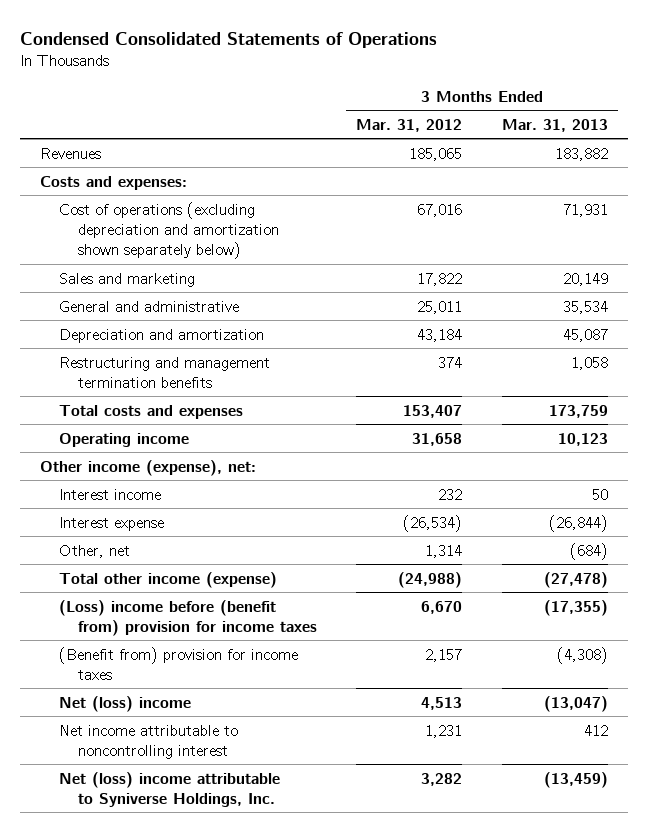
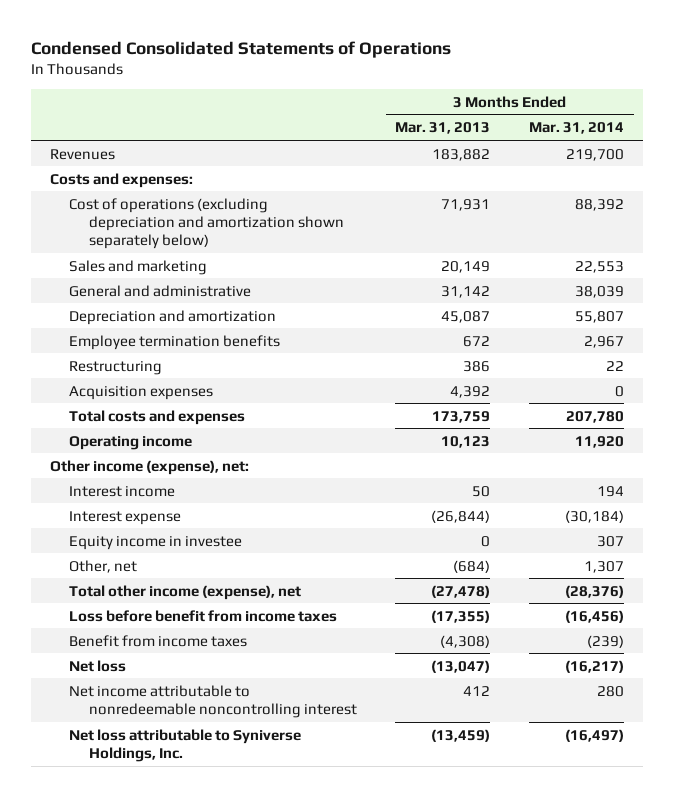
[356,118,463,132] Mar. 31, 2012 -> none
none -> [529,122,625,135] Mar. 31, 2014
[563,300,609,314] 35,534 -> [441,285,491,298] 31,142
none -> [69,334,281,350] Employee termination benefits
[58,356,270,388] Restructuring and management termination benefits -> [69,360,163,375] Restructuring
[571,356,609,370] 1,058 -> [463,360,491,372] 386
none -> [69,385,214,400] Acquisition expenses
none -> [69,535,243,550] Equity income in investee
[58,571,277,588] Total other income (expense) -> [69,584,302,600] Total other income (expense), net
[58,599,317,636] (Loss) income before (benefit from) provision for income taxes -> [69,609,338,622] Loss before benefit from income taxes
[58,646,298,680] (Benefit from) provision for income taxes -> [69,634,248,647] Benefit from income taxes
[58,695,191,712] Net (loss) income -> [69,659,127,672] Net loss
[58,724,238,759] Net income attributable to noncontrolling interest -> [69,684,357,718] Net income attributable to nonredeemable noncontrolling interest
[58,771,280,807] Net (loss) income attributable to Syniverse Holdings, Inc. -> [69,728,302,762] Net loss attributable to Syniverse Holdings, Inc.

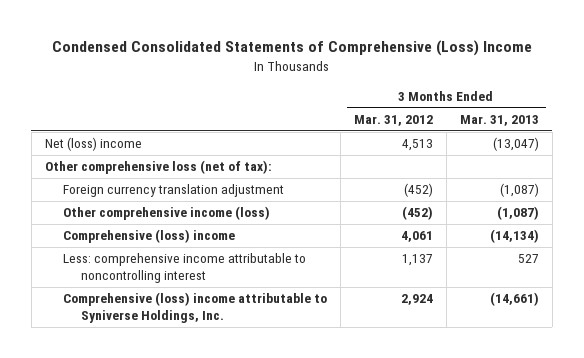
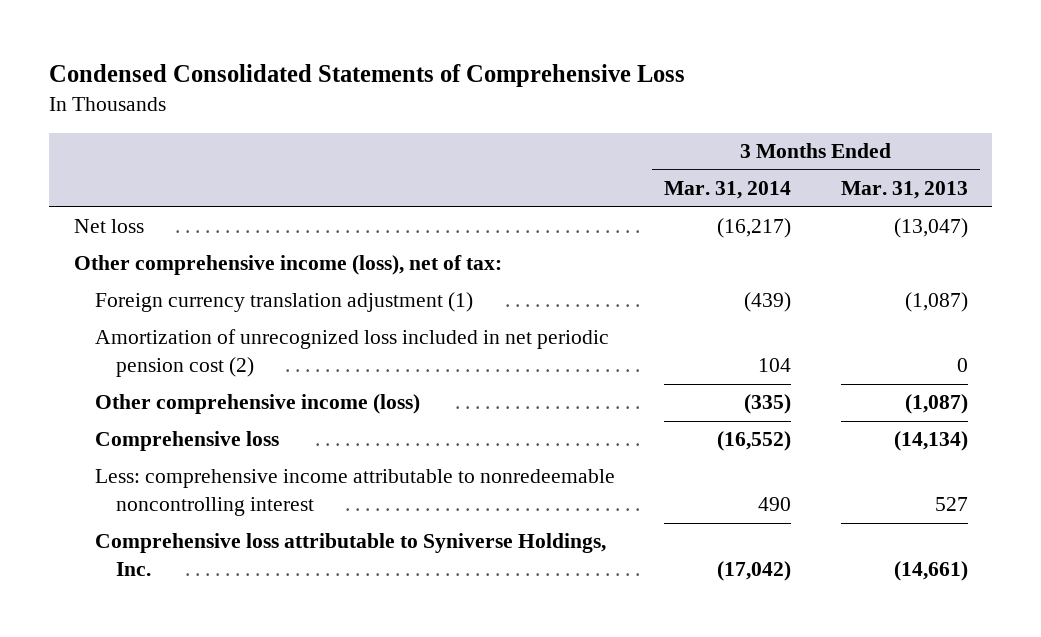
[51,40,532,57] Condensed Consolidated Statements of Comprehensive (Loss) Income -> [48,64,685,88] Condensed Consolidated Statements of Comprehensive Loss
[353,114,433,126] Mar. 31, 2012 -> none
none -> [664,181,792,200] Mar. 31, 2014
[44,137,142,152] Net (loss) income -> [73,219,144,234] Net loss
[44,160,272,175] Other comprehensive loss (net of tax): -> [73,255,502,276] Other comprehensive income (loss), net of tax:
[62,184,284,198] Foreign currency translation adjustment -> [94,292,473,313] Foreign currency translation adjustment (1)
none -> [94,329,609,378] Amortization of unrecognized loss included in net periodic pension cost (2)
[62,229,235,244] Comprehensive (loss) income -> [94,431,279,452] Comprehensive loss
[62,253,306,283] Less: comprehensive income attributable to noncontrolling interest -> [94,469,615,517] Less: comprehensive income attributable to nonredeemable noncontrolling interest
[62,292,327,323] Comprehensive (loss) income attributable to Syniverse Holdings, Inc. -> [94,533,606,577] Comprehensive loss attributable to Syniverse Holdings, Inc.

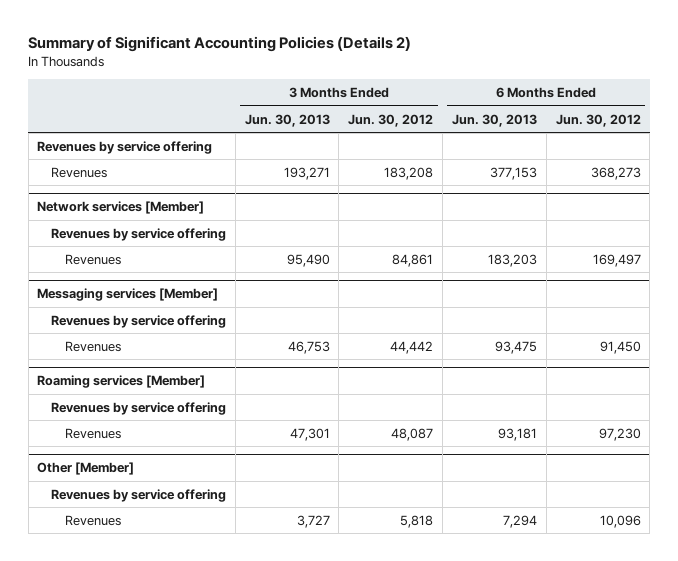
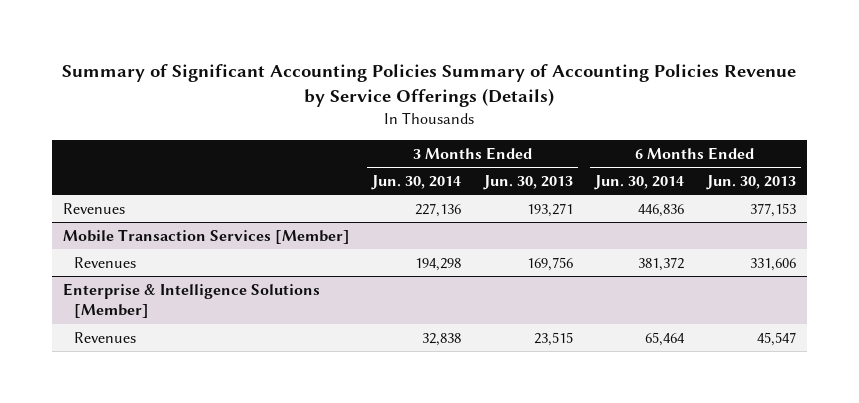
[28,36,412,53] Summary of Significant Accounting Policies (Details 2) -> [62,63,797,108] Summary of Significant Accounting Policies Summary of Accounting Policies Revenue by Service Offerings (Details)
[348,113,434,127] Jun. 30, 2012 -> none
[555,113,641,127] Jun. 30, 2012 -> none
none -> [371,174,462,190] Jun. 30, 2014
none -> [594,174,685,190] Jun. 30, 2014
[37,140,213,154] Revenues by service offering -> none
[37,201,205,215] Network services [Member] -> none
[51,227,227,241] Revenues by service offering -> none
[37,288,219,302] Messaging services [Member] -> none
[51,314,227,328] Revenues by service offering -> none
[37,375,206,389] Roaming services [Member] -> none
[51,401,227,415] Revenues by service offering -> none
[64,427,121,439] Revenues -> none
[37,462,135,476] Other [Member] -> none
[51,488,227,502] Revenues by service offering -> none
[64,514,121,526] Revenues -> none
none -> [62,228,350,244] Mobile Transaction Services [Member]
[286,253,330,267] 95,490 -> [526,256,573,271] 169,756
[487,253,537,267] 183,203 -> [749,257,796,271] 331,606
none -> [62,282,320,319] Enterprise & Intelligence Solutions [Member]
[287,340,330,354] 46,753 -> [533,331,573,346] 23,515
[494,340,537,354] 93,475 -> [756,331,796,346] 45,547

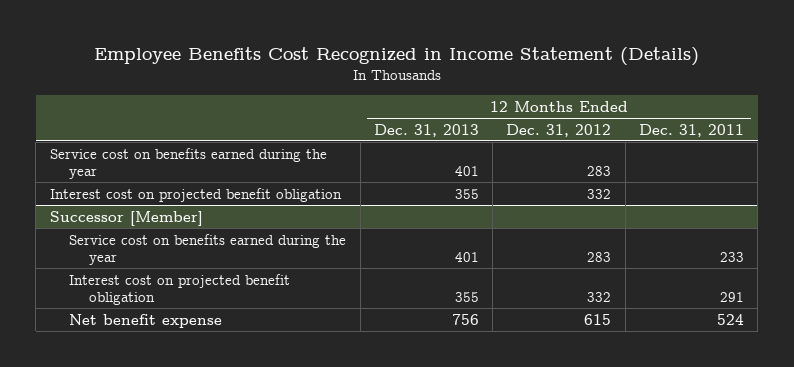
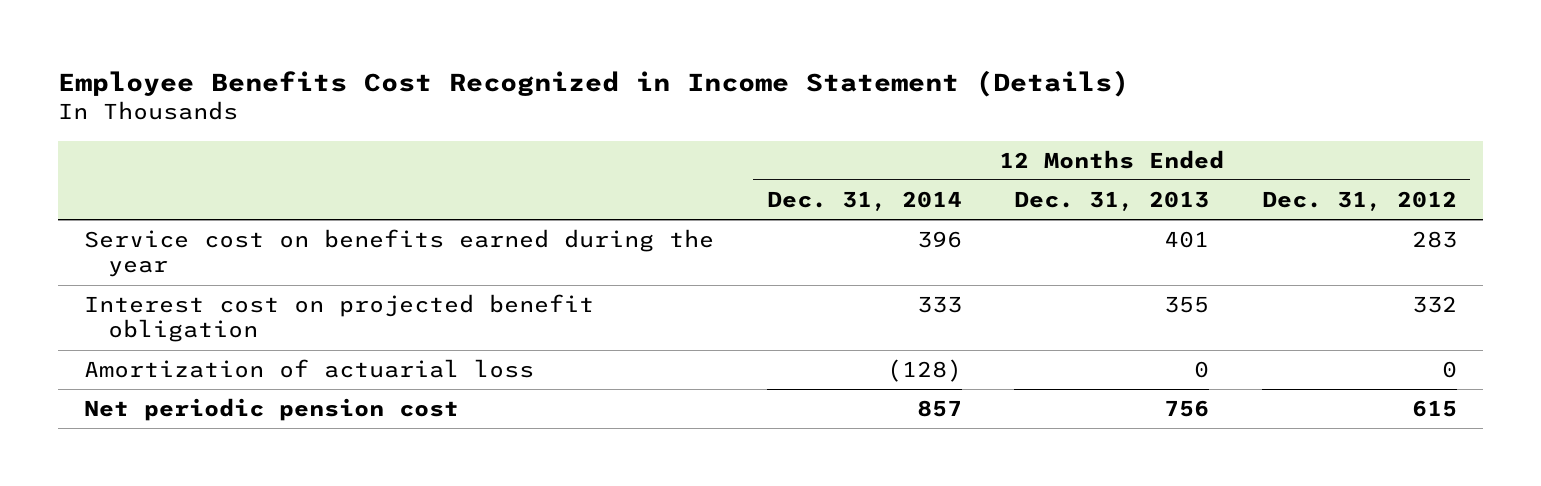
[638,123,744,137] Dec. 31, 2011 -> none
none -> [766,190,962,211] Dec. 31, 2014
[49,210,203,226] Successor [Member] -> none
[69,233,347,266] Service cost on benefits earned during the year -> none
[69,273,291,306] Interest cost on projected benefit obligation -> none
none -> [83,359,534,379] Amortization of actuarial loss
[69,313,223,328] Net benefit expense -> [83,398,459,422] Net periodic pension cost

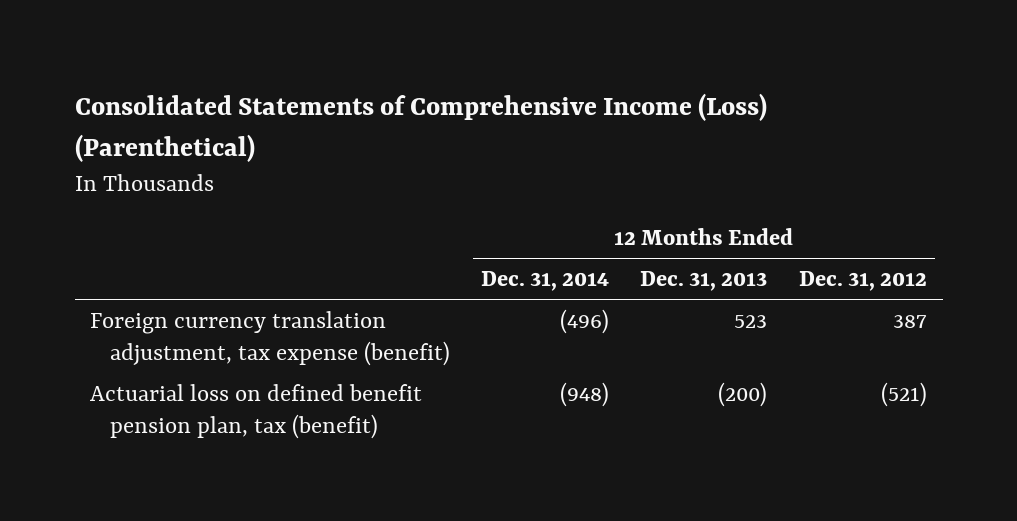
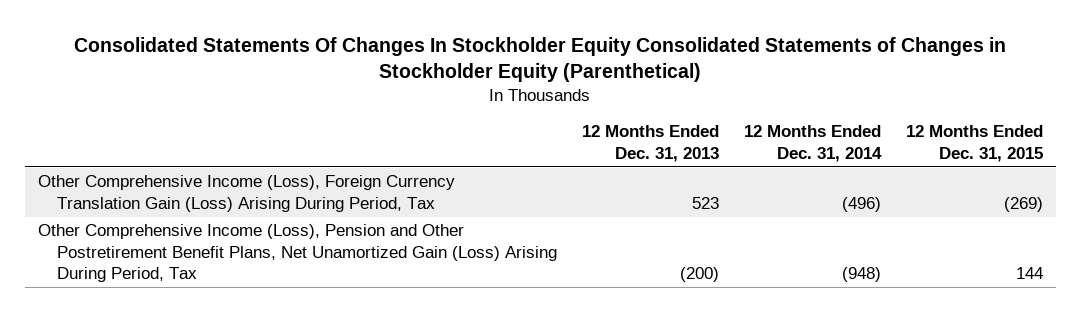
[74,93,767,162] Consolidated Statements of Comprehensive Income (Loss) (Parenthetical) -> [74,36,1007,83] Consolidated Statements Of Changes In Stockholder Equity Consolidated Statements of Changes in Stockholder Equity (Parenthetical)
[798,271,927,292] Dec. 31, 2012 -> none
none -> [905,125,1043,162] 12 Months Ended Dec. 31, 2015
[90,311,450,366] Foreign currency translation adjustment, tax expense (benefit) -> [37,175,455,212] Other Comprehensive Income (Loss), Foreign Currency Translation Gain (Loss) Arising During Period, Tax
[90,384,423,439] Actuarial loss on defined benefit pension plan, tax (benefit) -> [37,224,557,283] Other Comprehensive Income (Loss), Pension and Other Postretirement Benefit Plans, Net Unamortized Gain (Loss) Arising During Period, Tax

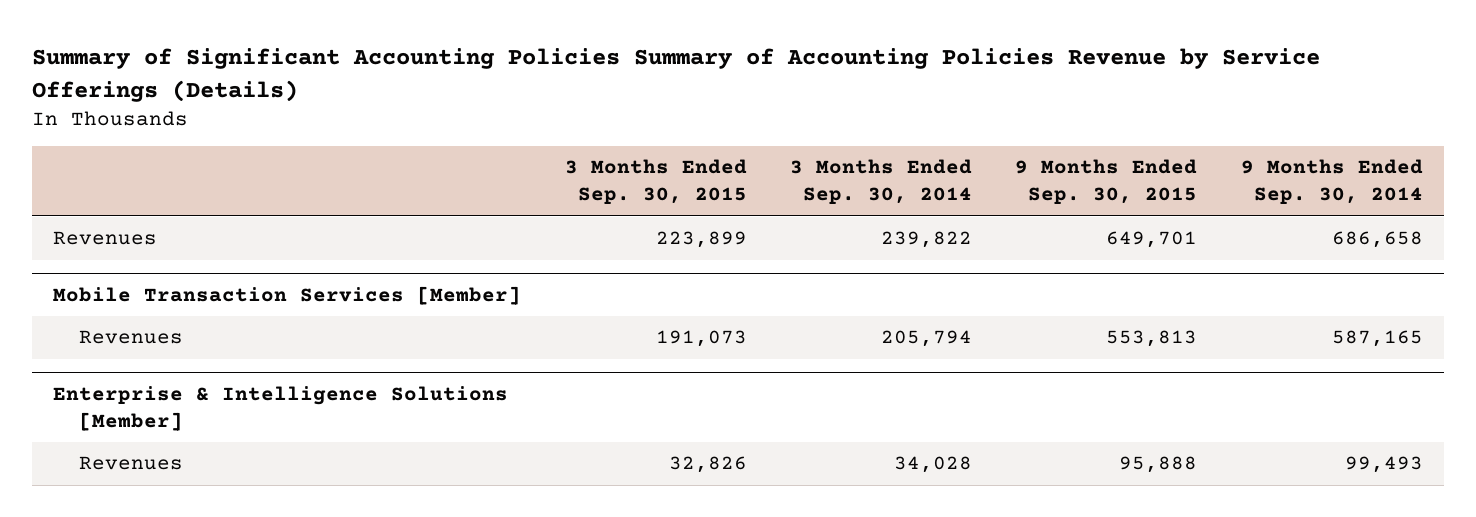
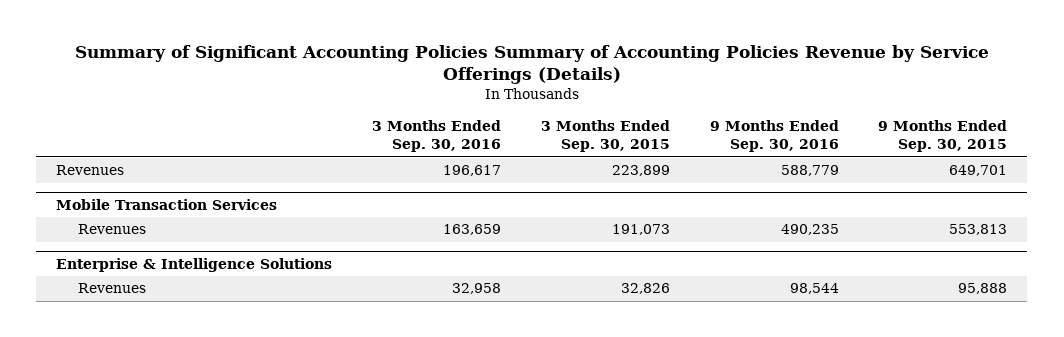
[789,159,972,205] 3 Months Ended Sep. 30, 2014 -> none
[1240,159,1423,205] 9 Months Ended Sep. 30, 2014 -> none
none -> [372,120,502,153] 3 Months Ended Sep. 30, 2016
none -> [709,120,839,153] 9 Months Ended Sep. 30, 2016
[53,285,522,305] Mobile Transaction Services [Member] -> [56,198,278,210] Mobile Transaction Services
[53,385,509,431] Enterprise & Intelligence Solutions [Member] -> [56,257,333,272] Enterprise & Intelligence Solutions

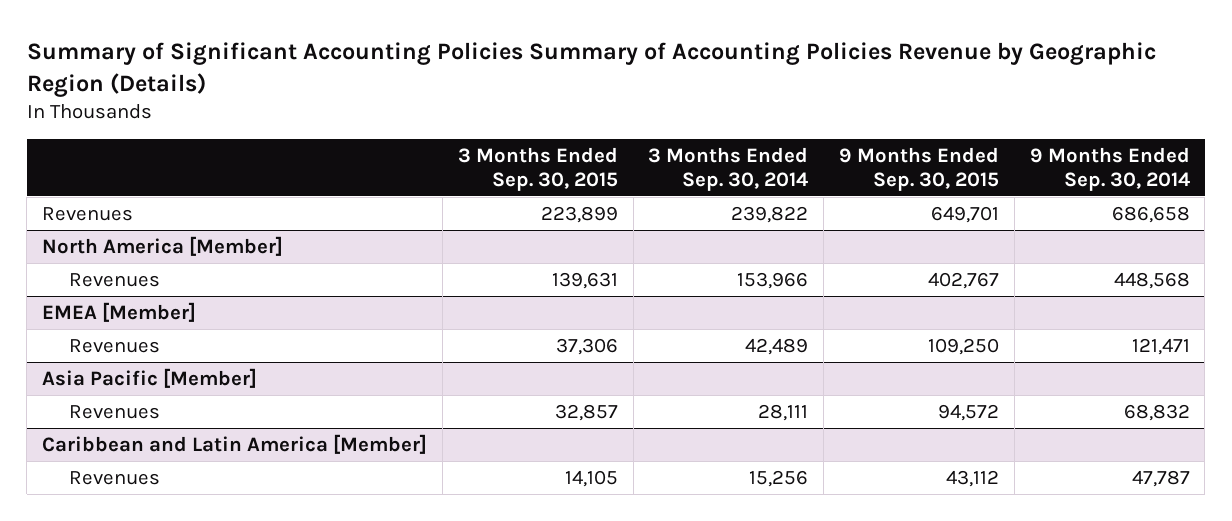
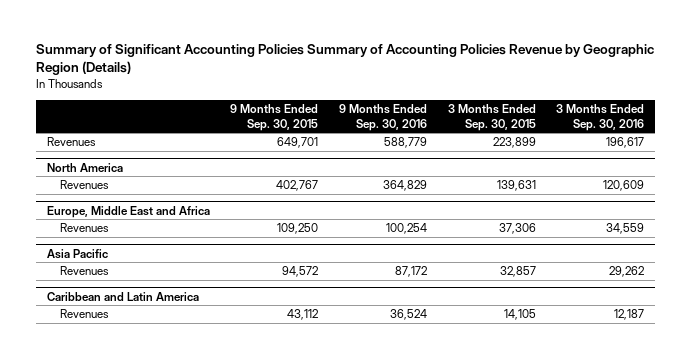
[648,146,809,191] 3 Months Ended Sep. 30, 2014 -> none
[1029,146,1190,191] 9 Months Ended Sep. 30, 2014 -> none
none -> [339,103,428,131] 9 Months Ended Sep. 30, 2016
none -> [556,103,645,131] 3 Months Ended Sep. 30, 2016
[42,236,284,257] North America [Member] -> [46,162,123,172] North America
[42,302,197,323] EMEA [Member] -> [46,205,210,218] Europe, Middle East and Africa
[42,368,258,389] Asia Pacific [Member] -> [46,248,108,259] Asia Pacific
[42,434,428,455] Caribbean and Latin America [Member] -> [46,291,199,301] Caribbean and Latin America

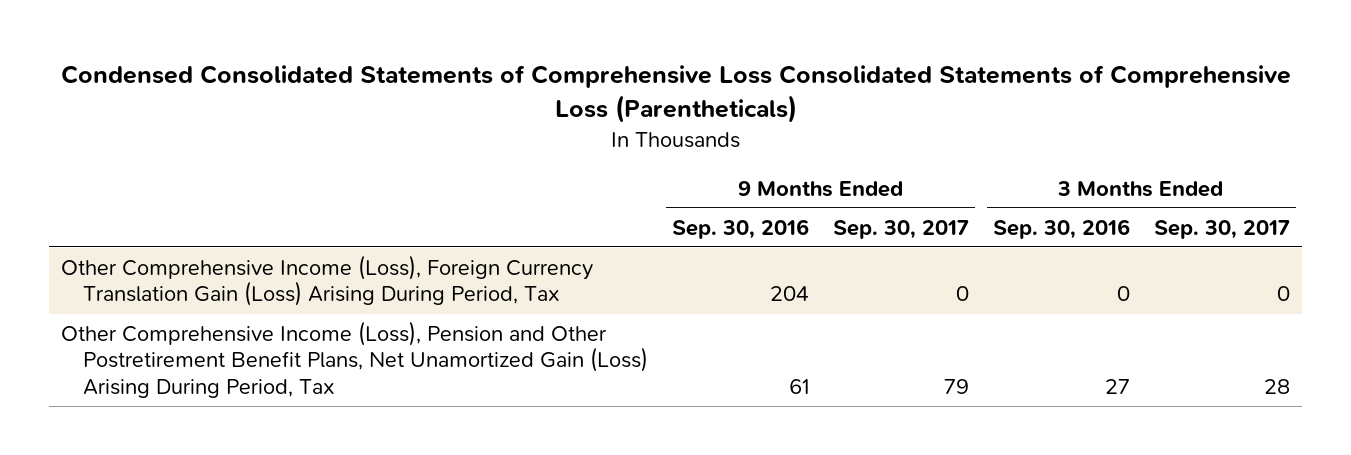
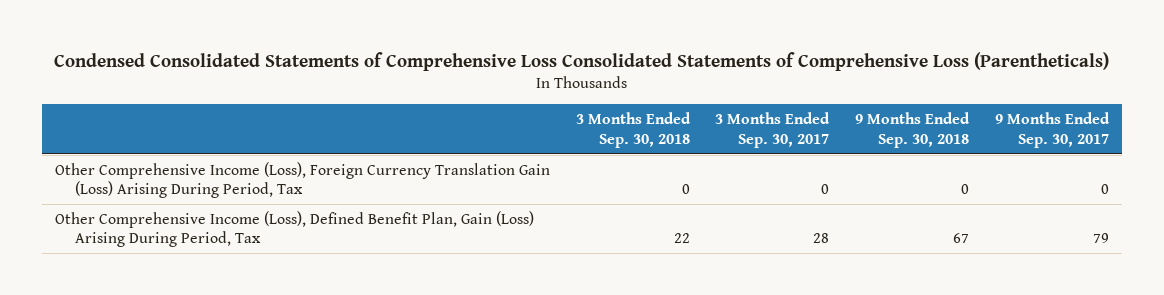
[672,218,810,239] Sep. 30, 2016 -> none
[993,218,1131,239] Sep. 30, 2016 -> none
none -> [575,112,691,148] 3 Months Ended Sep. 30, 2018
none -> [855,112,971,148] 9 Months Ended Sep. 30, 2018
[61,321,649,398] Other Comprehensive Income (Loss), Pension and Other Postretirement Benefit Plans, Net Unamortized Gain (Loss) Arising During Period, Tax -> [54,210,534,248] Other Comprehensive Income (Loss), Defined Benefit Plan, Gain (Loss) Arising During Period, Tax

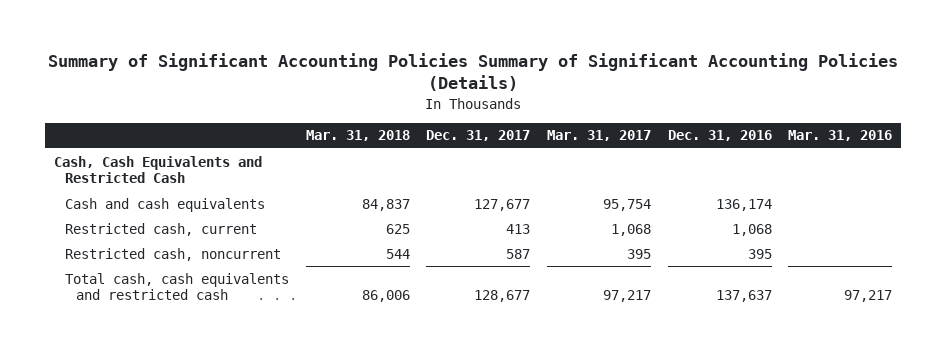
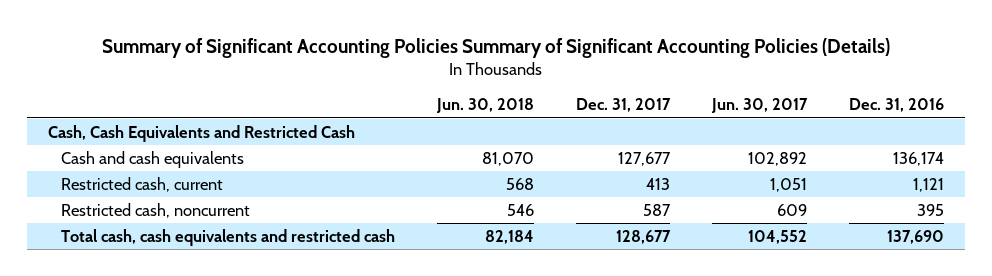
[305,130,410,142] Mar. 31, 2018 -> none
[546,130,651,142] Mar. 31, 2017 -> none
[788,130,893,142] Mar. 31, 2016 -> none
none -> [435,98,534,114] Jun. 30, 2018
none -> [710,98,808,114] Jun. 30, 2017
[731,223,772,236] 1,068 -> [912,177,944,192] 1,121
[715,290,772,303] 137,637 -> [886,229,944,244] 137,690

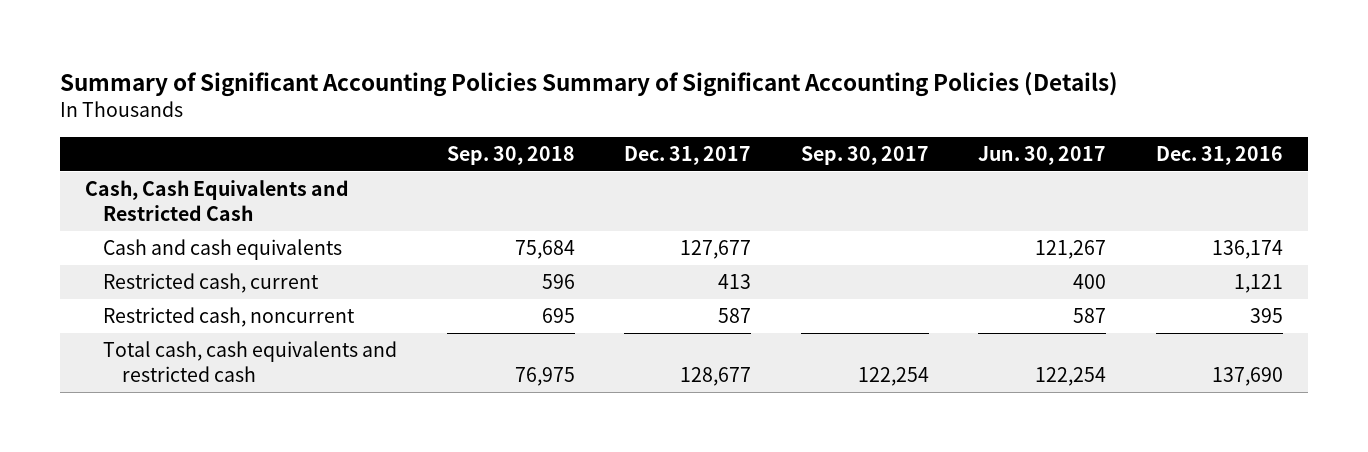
[435,98,534,114] Jun. 30, 2018 -> none
none -> [446,145,575,165] Sep. 30, 2018
none -> [800,145,929,165] Sep. 30, 2017
[747,151,807,166] 102,892 -> [1035,240,1107,260] 121,267
[769,177,807,192] 1,051 -> [1073,274,1107,290] 400
[776,203,807,216] 609 -> [1073,308,1107,324] 587
[747,229,807,244] 104,552 -> [1035,367,1107,387] 122,254

